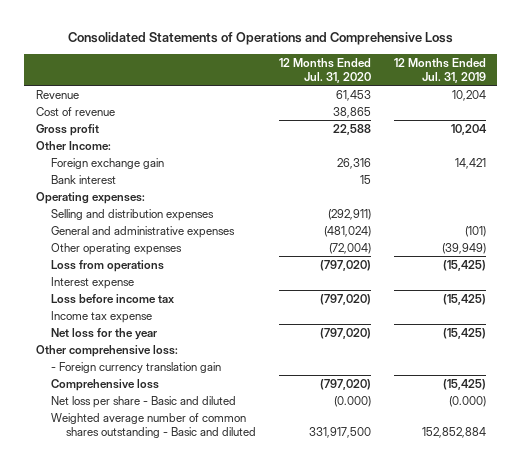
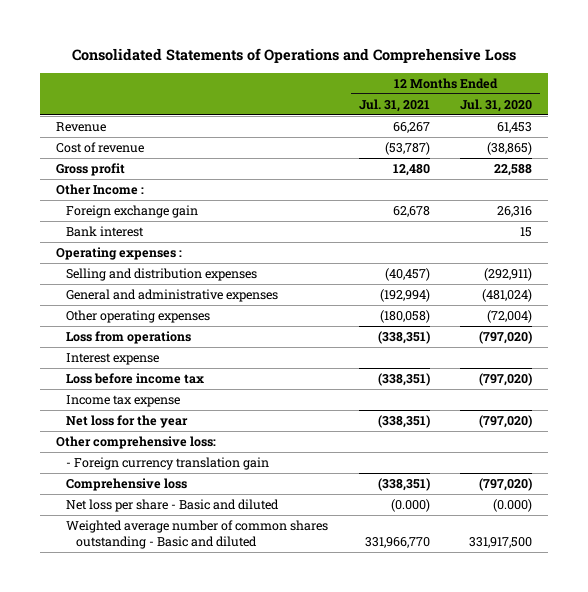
[393,57,486,83] 12 Months Ended Jul. 31, 2019 -> none
none -> [358,98,430,112] Jul. 31, 2021
[333,106,372,118] 38,865 -> [487,142,533,156] (38,865)
[35,140,111,150] Other Income: -> [55,184,144,196] Other Income :
[35,191,145,204] Operating expenses: -> [55,247,182,261] Operating expenses :

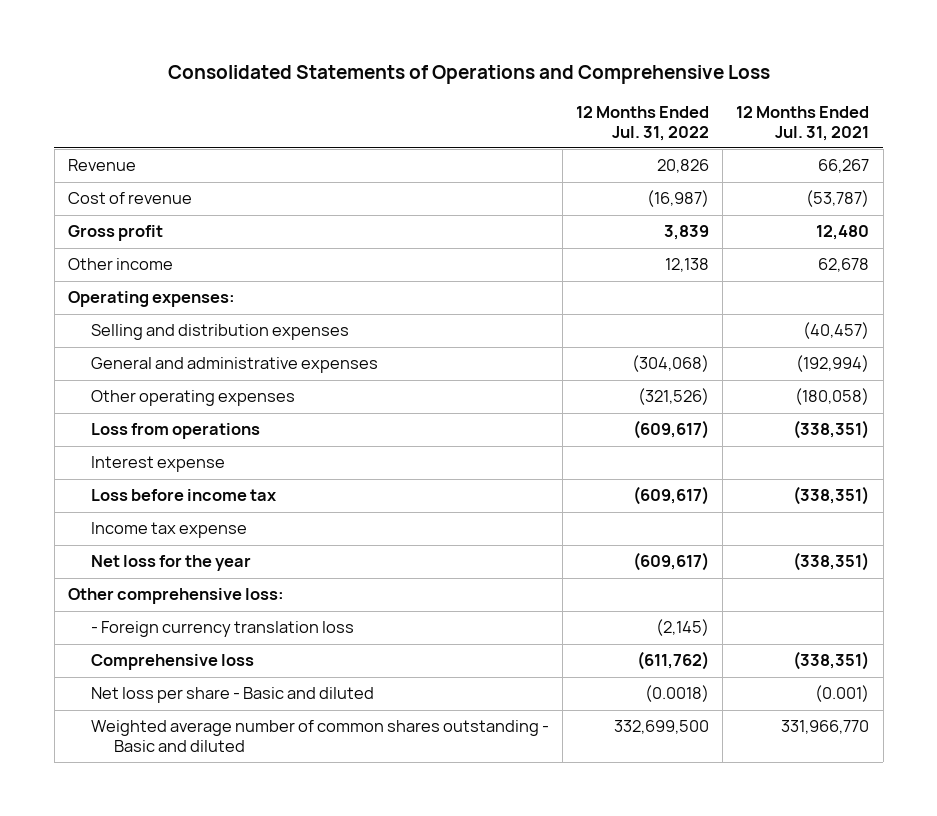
[460,98,533,112] Jul. 31, 2020 -> none
none -> [576,106,710,141] 12 Months Ended Jul. 31, 2022
[55,184,144,196] Other Income : -> none
[66,226,145,238] Bank interest -> none
[66,205,199,219] Foreign exchange gain -> [67,258,173,271] Other income
[55,247,182,261] Operating expenses : -> [67,291,235,308] Operating expenses:
[66,457,270,471] - Foreign currency translation gain -> [90,621,354,638] - Foreign currency translation loss
[390,499,430,513] (0.000) -> [815,685,870,703] (0.001)

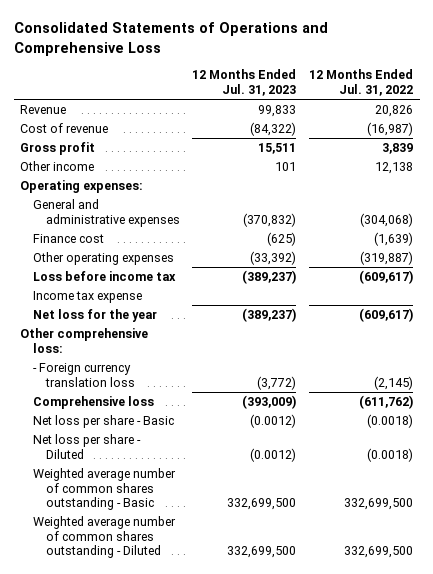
[736,106,870,141] 12 Months Ended Jul. 31, 2021 -> none
none -> [192,69,297,96] 12 Months Ended Jul. 31, 2023
[90,324,349,341] Selling and distribution expenses -> none
[90,423,260,440] Loss from operations -> none
[90,456,225,473] Interest expense -> none
none -> [32,234,104,244] Finance cost
[638,388,710,406] (321,526) -> [360,251,414,266] (319,887)
[90,687,374,704] Net loss per share - Basic and diluted -> [32,415,174,429] Net loss per share - Basic
none -> [32,434,141,459] Net loss per share - Diluted
[90,720,549,752] Weighted average number of common shares outstanding - Basic and diluted -> [32,468,176,511] Weighted average number of common shares outstanding - Basic
none -> [32,516,176,559] Weighted average number of common shares outstanding - Diluted

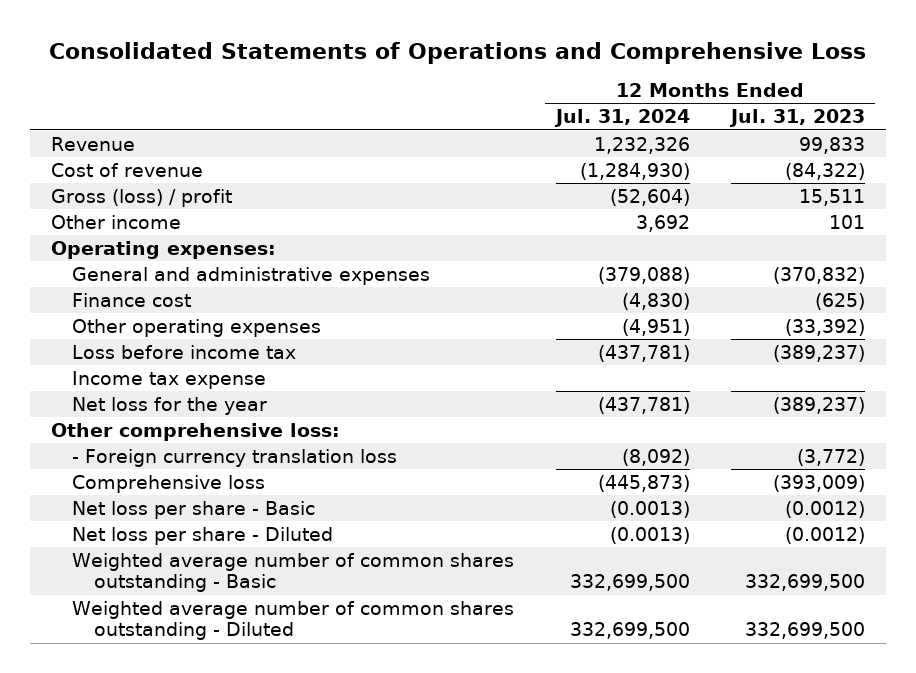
[309,69,414,96] 12 Months Ended Jul. 31, 2022 -> none
none -> [553,109,690,128] Jul. 31, 2024
[19,142,95,156] Gross profit -> [50,188,232,207] Gross (loss) / profit

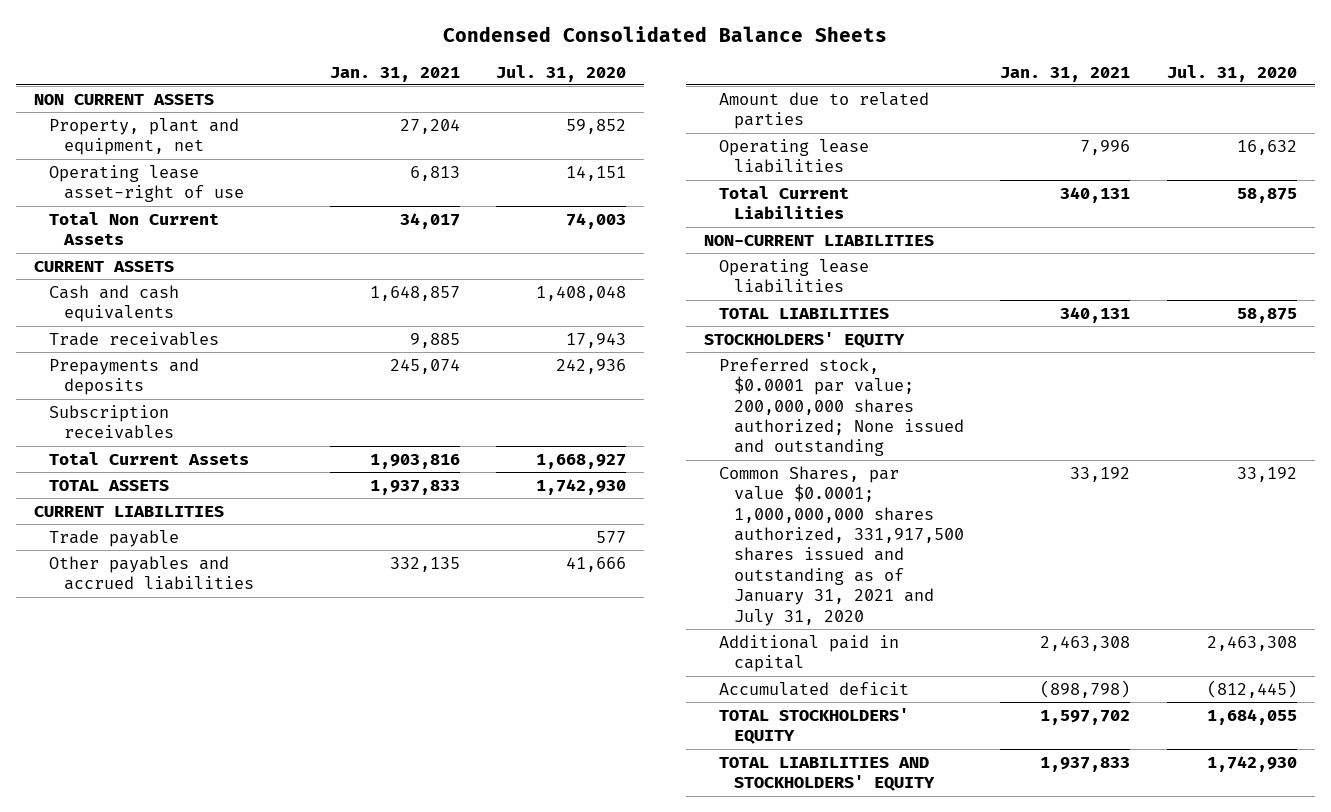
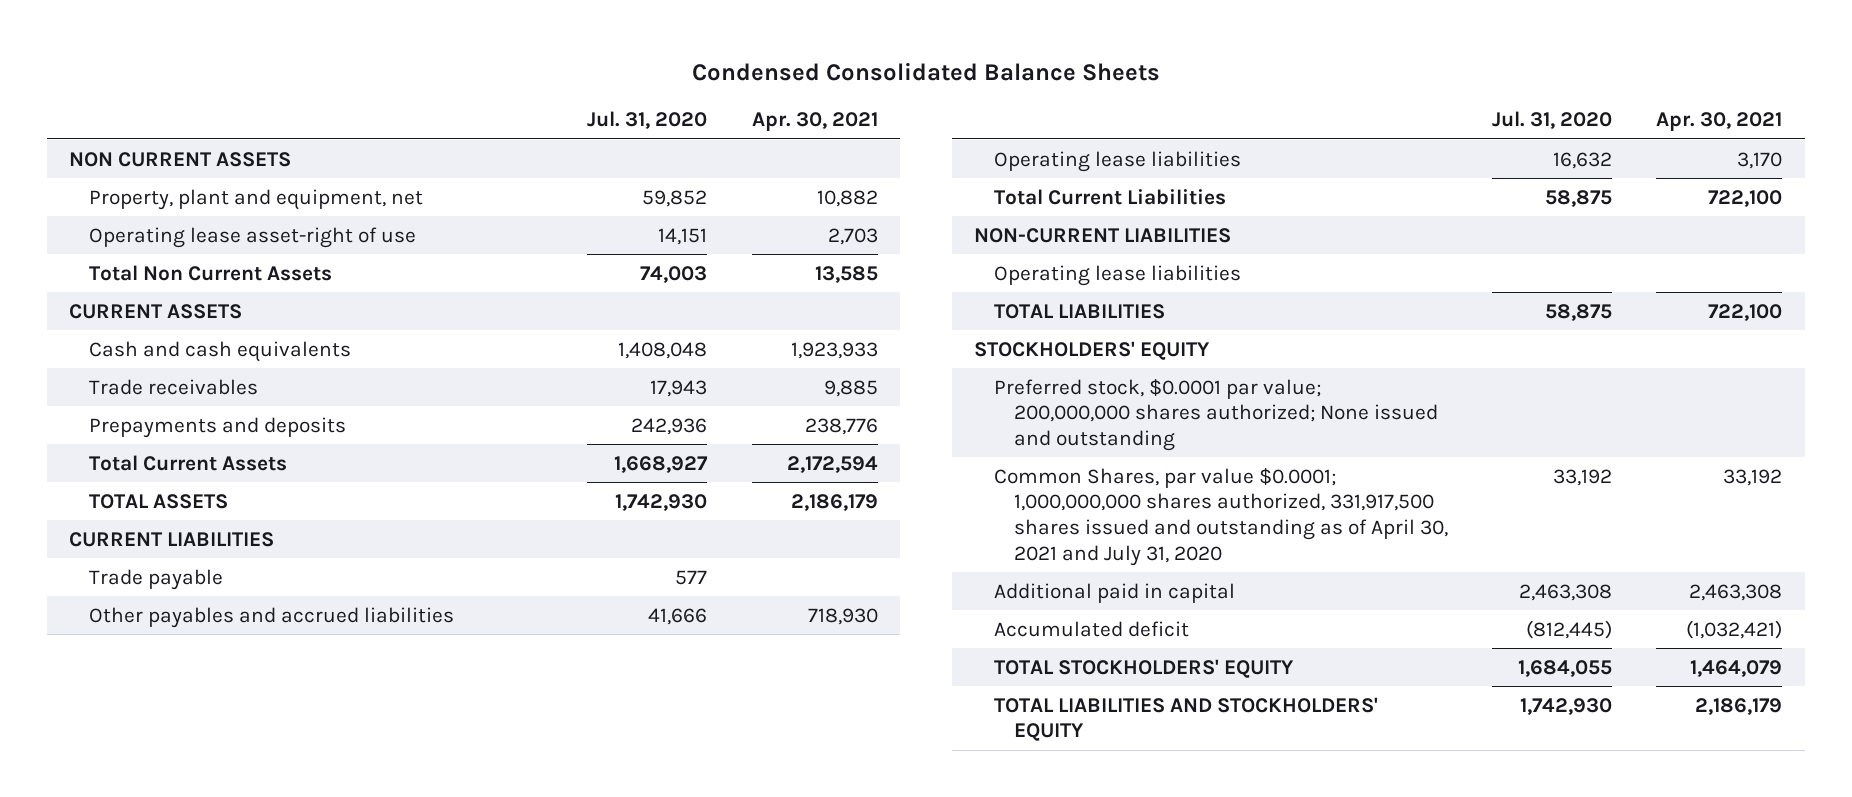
[330,66,461,82] Jan. 31, 2021 -> none
none -> [751,112,878,132] Apr. 30, 2021
[48,404,174,440] Subscription receivables -> none
[719,91,930,130] Amount due to related parties -> none
[719,465,965,626] Common Shares, par value $0.0001; 1,000,000,000 shares authorized, 331,917,500 shares issued and outstanding as of January 31, 2021 and July 31, 2020 -> [994,467,1449,566] Common Shares, par value $0.0001; 1,000,000,000 shares authorized, 331,917,500 shares issued and outstanding as of April 30, 2021 and July 31, 2020

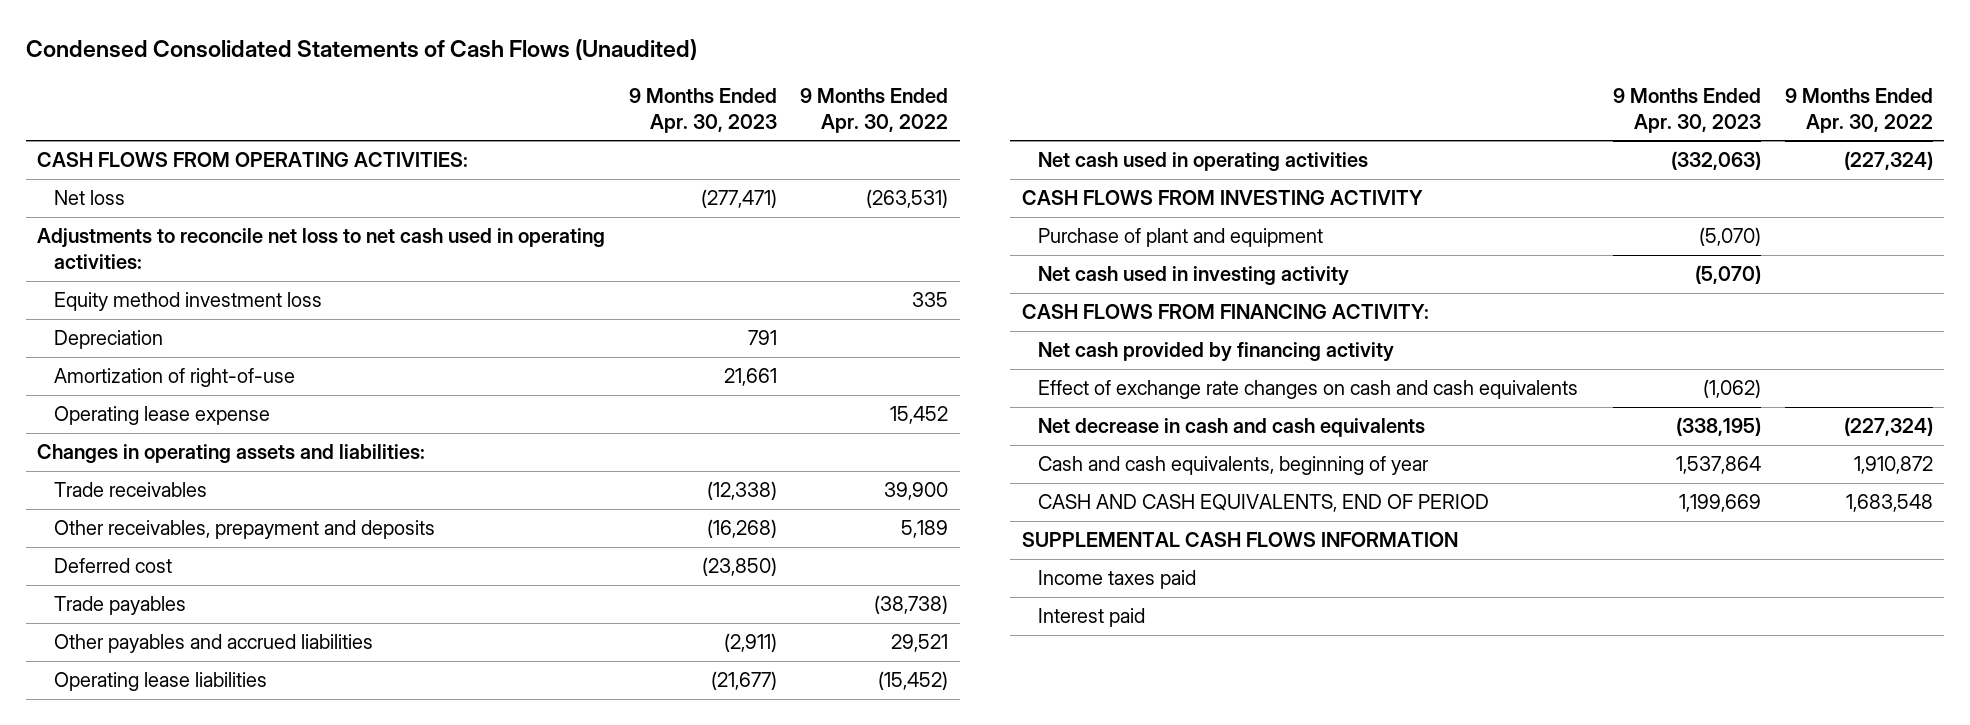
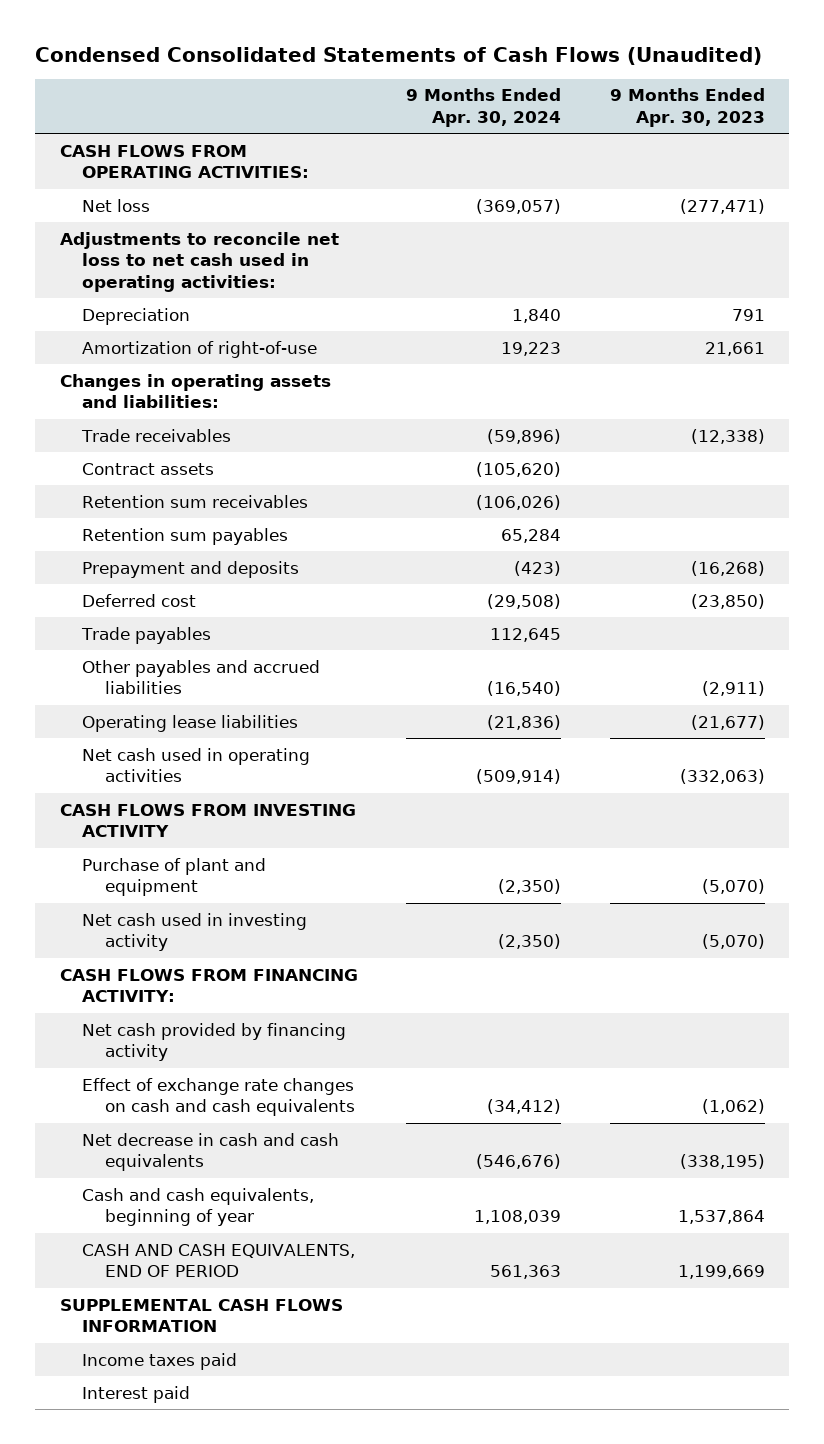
[800,88,949,133] 9 Months Ended Apr. 30, 2022 -> none
none -> [406,88,562,127] 9 Months Ended Apr. 30, 2024
[53,292,322,312] Equity method investment loss -> none
[53,406,270,426] Operating lease expense -> none
none -> [82,462,215,475] Contract assets
none -> [82,494,309,508] Retention sum receivables
none -> [82,527,289,545] Retention sum payables
[53,520,435,540] Other receivables, prepayment and deposits -> [82,560,300,578] Prepayment and deposits

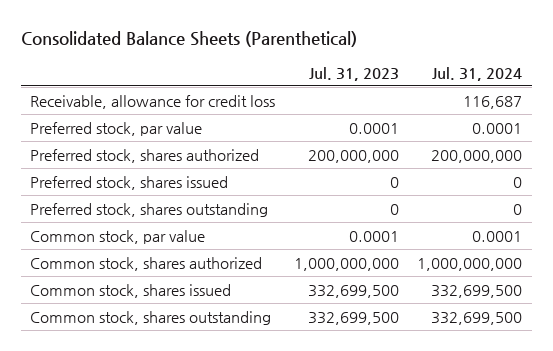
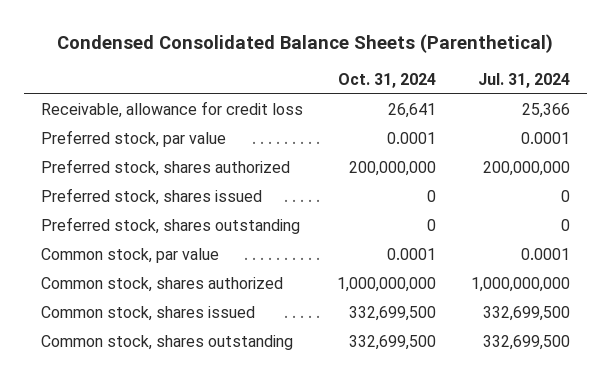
[20,31,357,48] Consolidated Balance Sheets (Parenthetical) -> [57,33,554,53] Condensed Consolidated Balance Sheets (Parenthetical)
[308,66,399,81] Jul. 31, 2023 -> none
none -> [338,73,437,89] Oct. 31, 2024
[463,95,523,109] 116,687 -> [521,103,570,119] 25,366

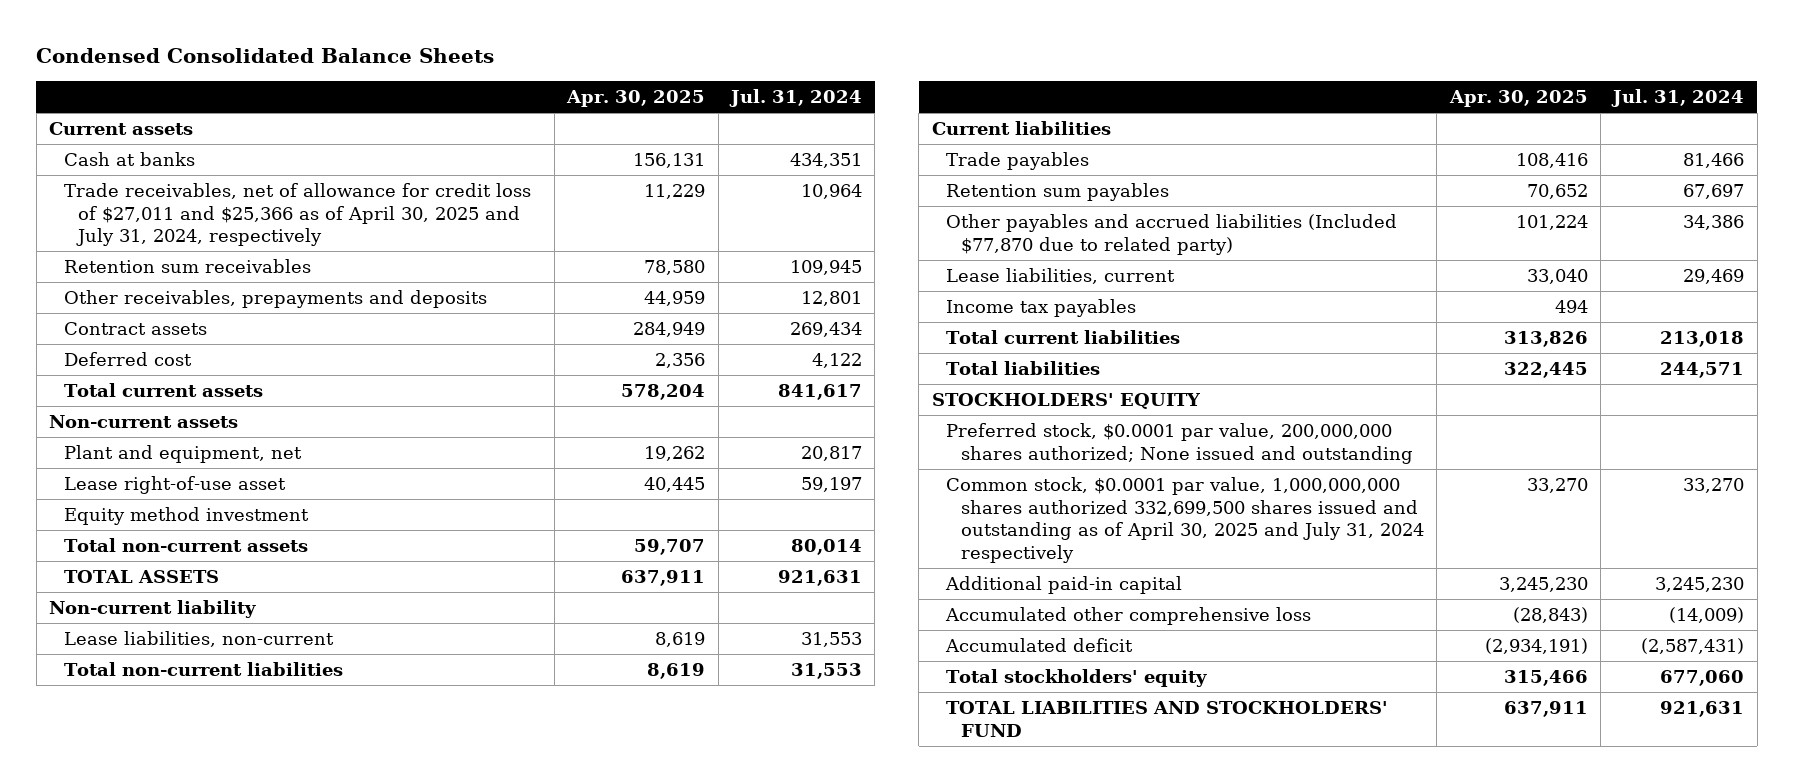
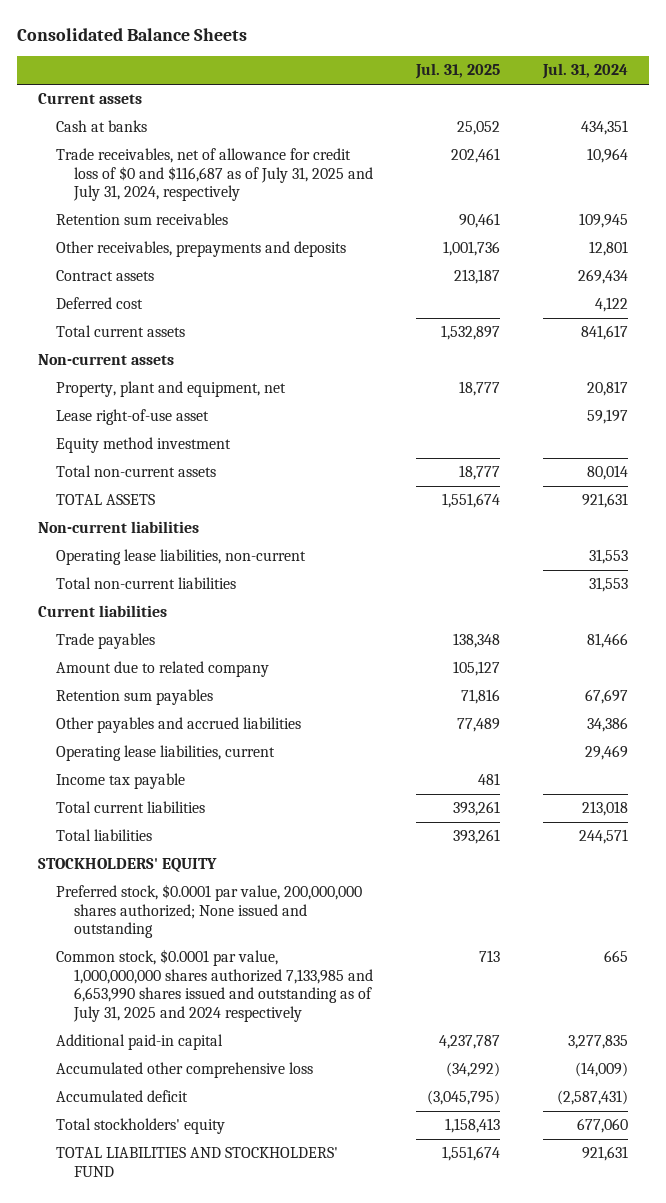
[36,48,495,64] Condensed Consolidated Balance Sheets -> [16,27,247,41] Consolidated Balance Sheets
[566,89,706,107] Apr. 30, 2025 -> none
none -> [415,63,501,80] Jul. 31, 2025
[63,183,531,247] Trade receivables, net of allowance for credit loss of $27,011 and $25,366 as of April 30, 2025 and July 31, 2024, respectively -> [56,148,374,202] Trade receivables, net of allowance for credit loss of $0 and $116,687 as of July 31, 2025 and July 31, 2024, respectively
[63,445,302,464] Plant and equipment, net -> [56,381,287,398] Property, plant and equipment, net
[49,600,257,619] Non-current liability -> [38,521,200,534] Non-current liabilities
[63,631,334,648] Lease liabilities, non-current -> [56,549,307,566] Operating lease liabilities, non-current
none -> [56,661,270,678] Amount due to related company
[946,214,1398,255] Other payables and accrued liabilities (Included $77,870 due to related party) -> [56,717,302,734] Other payables and accrued liabilities
[946,268,1176,285] Lease liabilities, current -> [56,745,276,762] Operating lease liabilities, current
[946,299,1137,318] Income tax payables -> [56,773,186,790] Income tax payable
[946,477,1424,563] Common stock, $0.0001 par value, 1,000,000,000 shares authorized 332,699,500 shares issued and outstanding as of April 30, 2025 and July 31, 2024 respectively -> [56,949,374,1022] Common stock, $0.0001 par value, 1,000,000,000 shares authorized 7,133,985 and 6,653,990 shares issued and outstanding as of July 31, 2025 and 2024 respectively
[1683,478,1745,494] 33,270 -> [603,950,628,963] 665
[1655,577,1745,593] 3,245,230 -> [567,1035,628,1050] 3,277,835

